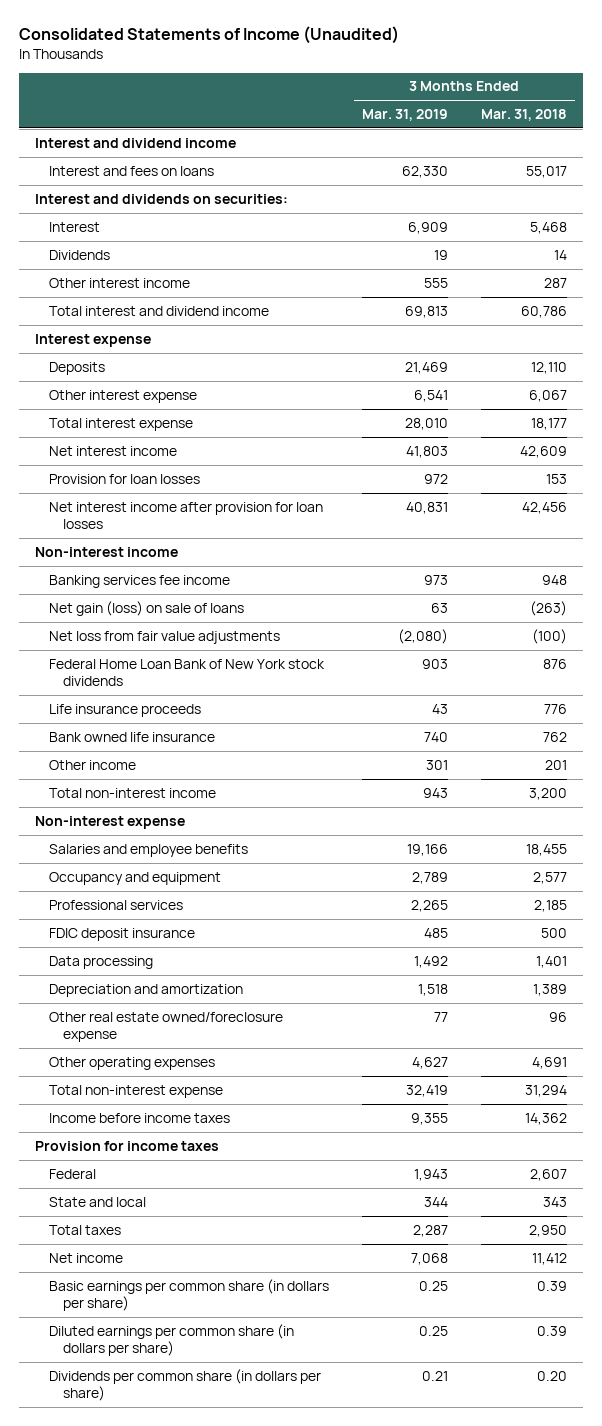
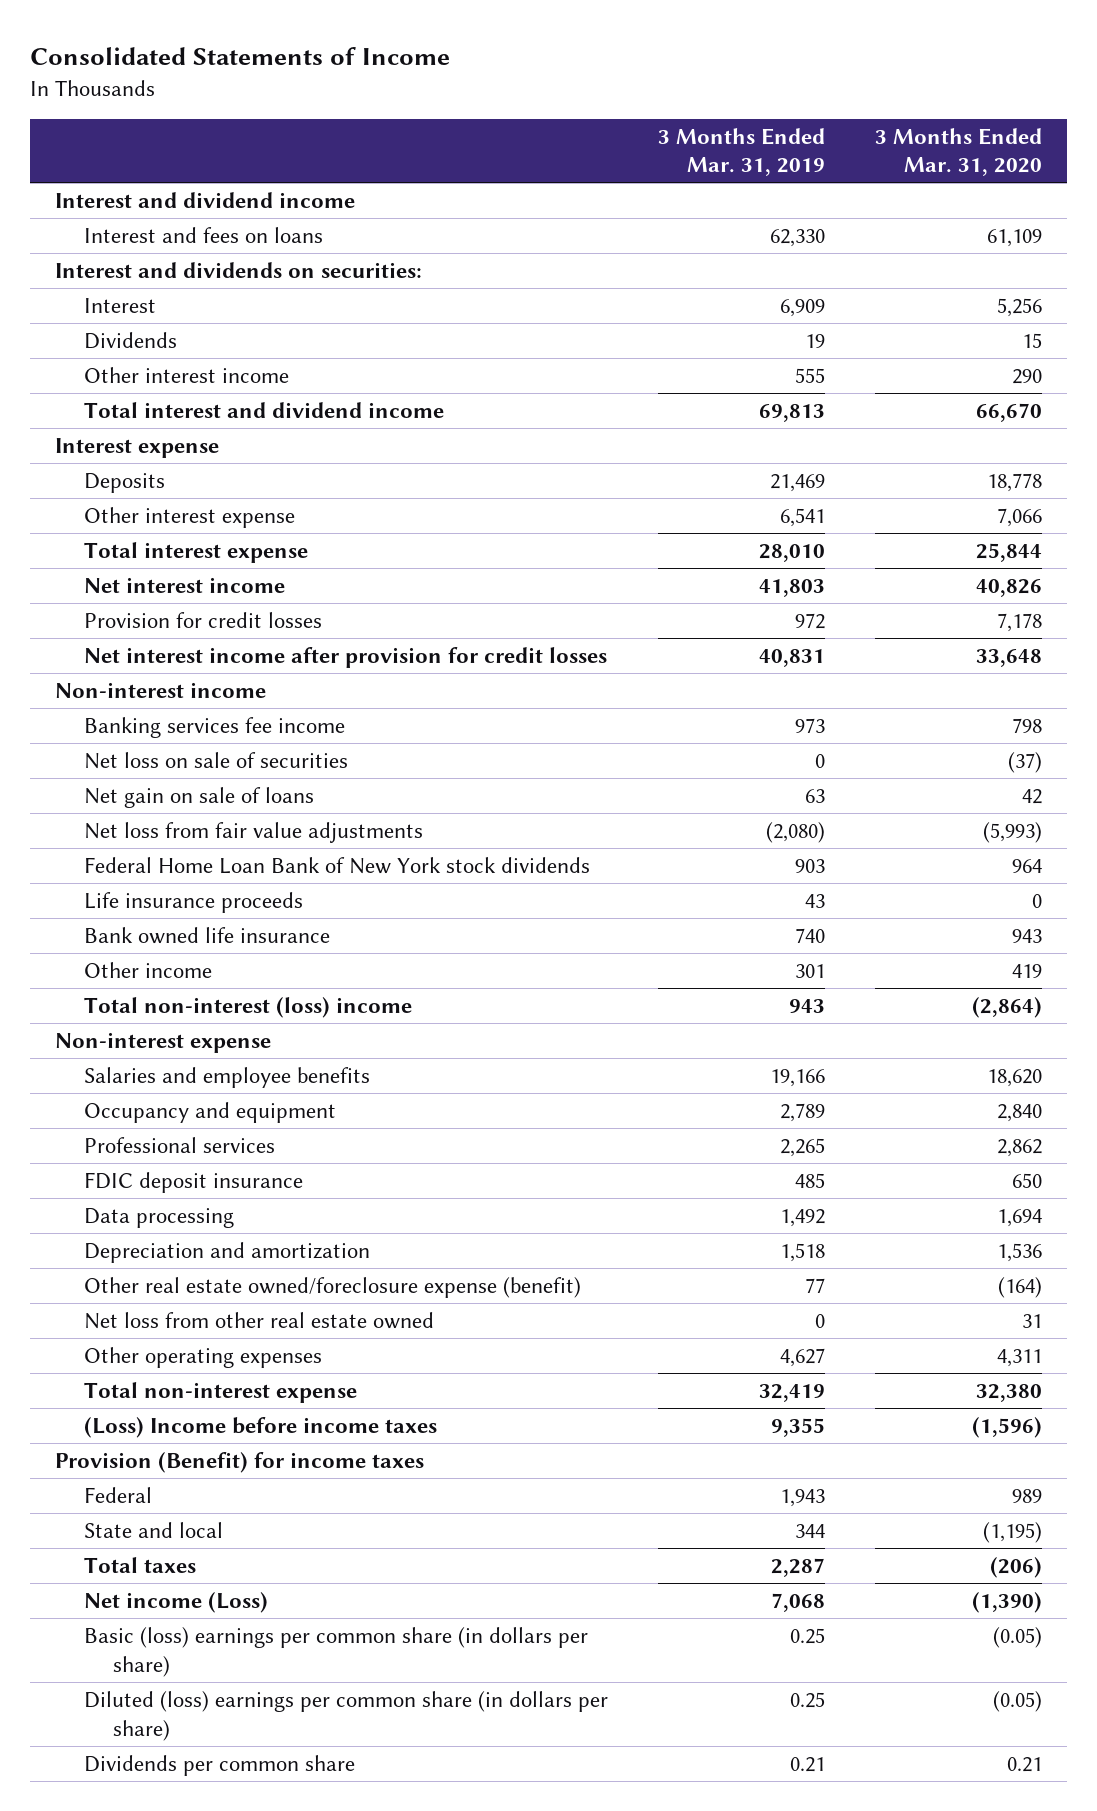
[18,26,399,45] Consolidated Statements of Income (Unaudited) -> [29,47,450,66] Consolidated Statements of Income
[480,108,567,121] Mar. 31, 2018 -> none
none -> [874,127,1042,177] 3 Months Ended Mar. 31, 2020
[49,473,201,484] Provision for loan losses -> [84,611,323,628] Provision for credit losses
[49,501,324,530] Net interest income after provision for loan losses -> [84,646,608,668] Net interest income after provision for credit losses
none -> [84,751,349,769] Net loss on sale of securities
[49,600,245,616] Net gain (loss) on sale of loans -> [84,786,315,808] Net gain on sale of loans
[49,787,217,798] Total non-interest income -> [84,996,413,1018] Total non-interest (loss) income
[49,1011,284,1043] Other real estate owned/foreclosure expense -> [84,1276,582,1298] Other real estate owned/foreclosure expense (benefit)
none -> [84,1311,435,1329] Net loss from other real estate owned
[49,1112,231,1123] Income before income taxes -> [84,1416,438,1438] (Loss) Income before income taxes
[35,1140,220,1151] Provision for income taxes -> [54,1451,424,1473] Provision (Benefit) for income taxes
[49,1252,124,1263] Net income -> [84,1591,269,1613] Net income (Loss)
[49,1278,330,1312] Basic earnings per common share (in dollars per share) -> [84,1626,589,1677] Basic (loss) earnings per common share (in dollars per share)
[49,1323,295,1357] Diluted earnings per common share (in dollars per share) -> [84,1690,609,1741] Diluted (loss) earnings per common share (in dollars per share)
[49,1368,322,1402] Dividends per common share (in dollars per share) -> [84,1754,356,1776] Dividends per common share

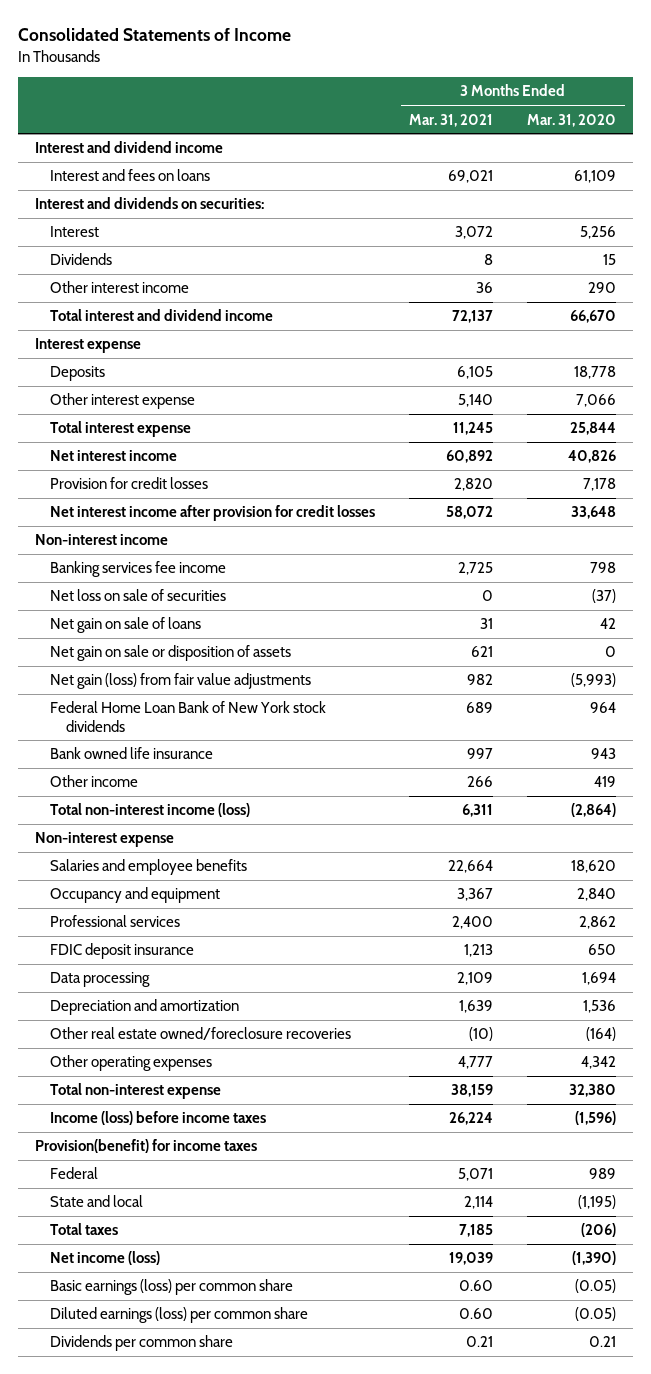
[657,127,825,177] 3 Months Ended Mar. 31, 2019 -> none
none -> [409,113,494,127] Mar. 31, 2021
none -> [50,645,292,662] Net gain on sale or disposition of assets
[84,821,424,843] Net loss from fair value adjustments -> [50,673,312,690] Net gain (loss) from fair value adjustments
[84,891,304,913] Life insurance proceeds -> none
[84,996,413,1018] Total non-interest (loss) income -> [50,803,251,818] Total non-interest income (loss)
[84,1311,435,1329] Net loss from other real estate owned -> none
[84,1276,582,1298] Other real estate owned/foreclosure expense (benefit) -> [50,1027,352,1041] Other real estate owned/foreclosure recoveries
[996,1348,1042,1367] 4,311 -> [581,1056,617,1070] 4,342
[84,1416,438,1438] (Loss) Income before income taxes -> [50,1111,267,1126] Income (loss) before income taxes
[54,1451,424,1473] Provision (Benefit) for income taxes -> [34,1139,257,1154] Provision(benefit) for income taxes
[84,1591,269,1613] Net income (Loss) -> [50,1251,161,1266] Net income (loss)
[84,1626,589,1677] Basic (loss) earnings per common share (in dollars per share) -> [50,1279,294,1296] Basic earnings (loss) per common share
[84,1690,609,1741] Diluted (loss) earnings per common share (in dollars per share) -> [50,1307,309,1324] Diluted earnings (loss) per common share

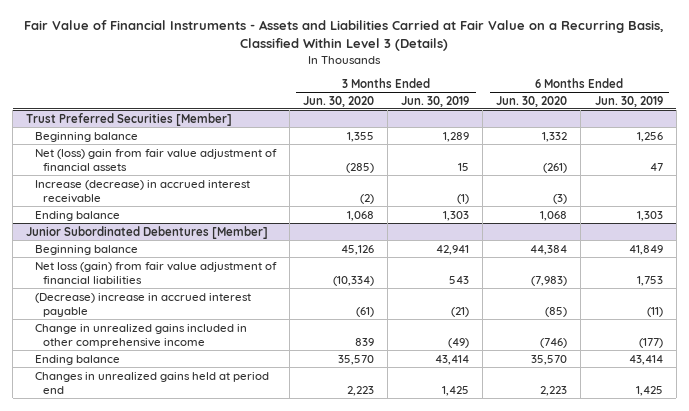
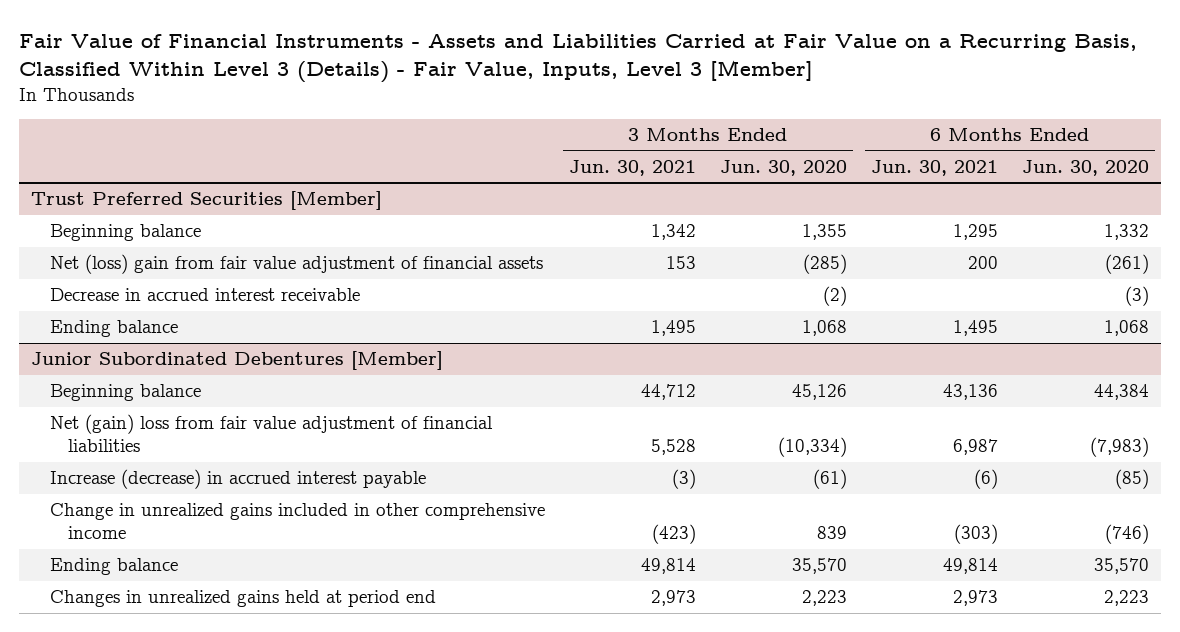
[24,20,665,52] Fair Value of Financial Instruments - Assets and Liabilities Carried at Fair Value on a Recurring Basis, Classified Within Level 3 (Details) -> [19,33,1138,84] Fair Value of Financial Instruments - Assets and Liabilities Carried at Fair Value on a Recurring Basis, Classified Within Level 3 (Details) - Fair Value, Inputs, Level 3 [Member]
[401,95,470,107] Jun. 30, 2019 -> none
[594,95,663,107] Jun. 30, 2019 -> none
none -> [568,159,696,176] Jun. 30, 2021
none -> [870,159,998,176] Jun. 30, 2021
[34,179,250,203] Increase (decrease) in accrued interest receivable -> [49,288,360,302] Decrease in accrued interest receivable
[34,261,277,284] Net loss (gain) from fair value adjustment of financial liabilities -> [49,414,493,453] Net (gain) loss from fair value adjustment of financial liabilities
[34,292,251,317] (Decrease) increase in accrued interest payable -> [49,469,426,490] Increase (decrease) in accrued interest payable

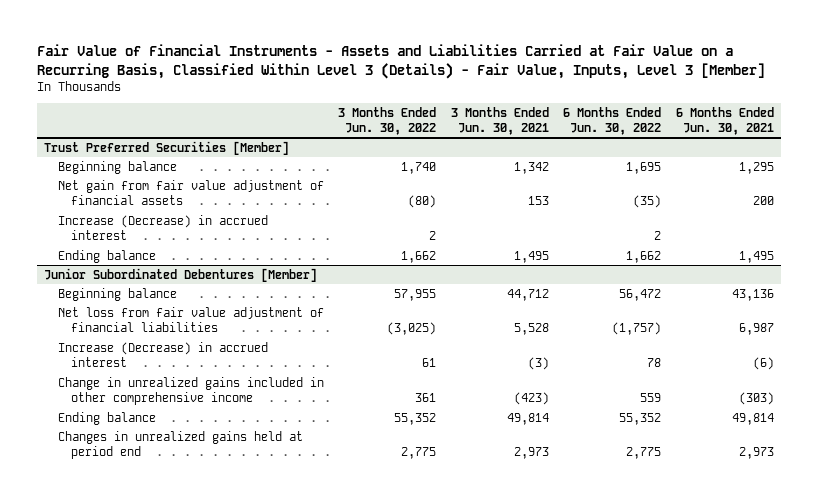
[719,159,847,176] Jun. 30, 2020 -> none
[1021,159,1149,176] Jun. 30, 2020 -> none
none -> [338,106,437,136] 3 Months Ended Jun. 30, 2022
none -> [563,106,662,136] 6 Months Ended Jun. 30, 2022
[49,254,543,275] Net (loss) gain from fair value adjustment of financial assets -> [57,179,324,206] Net gain from fair value adjustment of financial assets
[49,288,360,302] Decrease in accrued interest receivable -> [57,214,268,241] Increase (Decrease) in accrued interest
[49,414,493,453] Net (gain) loss from fair value adjustment of financial liabilities -> [57,306,324,333] Net loss from fair value adjustment of financial liabilities
[49,469,426,490] Increase (decrease) in accrued interest payable -> [57,341,268,368] Increase (Decrease) in accrued interest

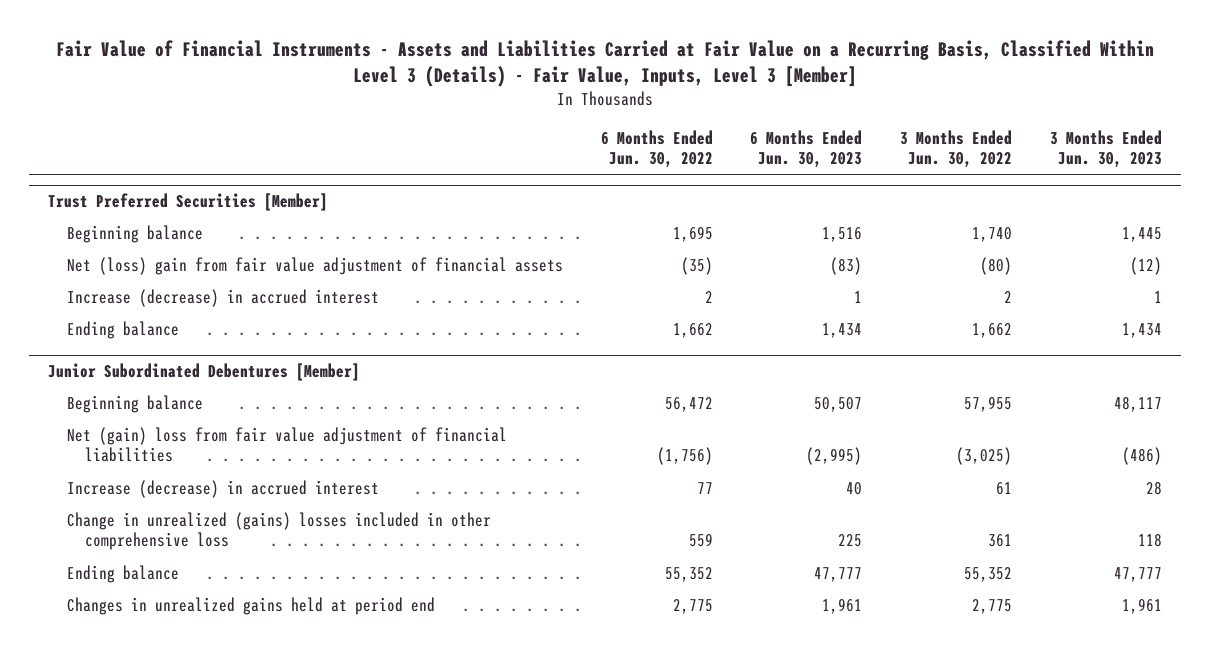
[450,106,549,136] 3 Months Ended Jun. 30, 2021 -> none
[675,106,774,136] 6 Months Ended Jun. 30, 2021 -> none
none -> [750,129,863,169] 6 Months Ended Jun. 30, 2023
none -> [1050,129,1163,169] 3 Months Ended Jun. 30, 2023
[57,179,324,206] Net gain from fair value adjustment of financial assets -> [66,257,563,276] Net (loss) gain from fair value adjustment of financial assets
[57,214,268,241] Increase (Decrease) in accrued interest -> [66,289,379,308] Increase (decrease) in accrued interest
[57,306,324,333] Net loss from fair value adjustment of financial liabilities -> [66,427,507,463] Net (gain) loss from fair value adjustment of financial liabilities
[612,322,662,336] (1,757) -> [656,447,713,466] (1,756)
[57,341,268,368] Increase (Decrease) in accrued interest -> [66,480,379,499] Increase (decrease) in accrued interest
[647,358,662,368] 78 -> [696,482,713,495] 77
[57,376,324,406] Change in unrealized gains included in other comprehensive income -> [66,512,491,551] Change in unrealized (gains) losses included in other comprehensive loss

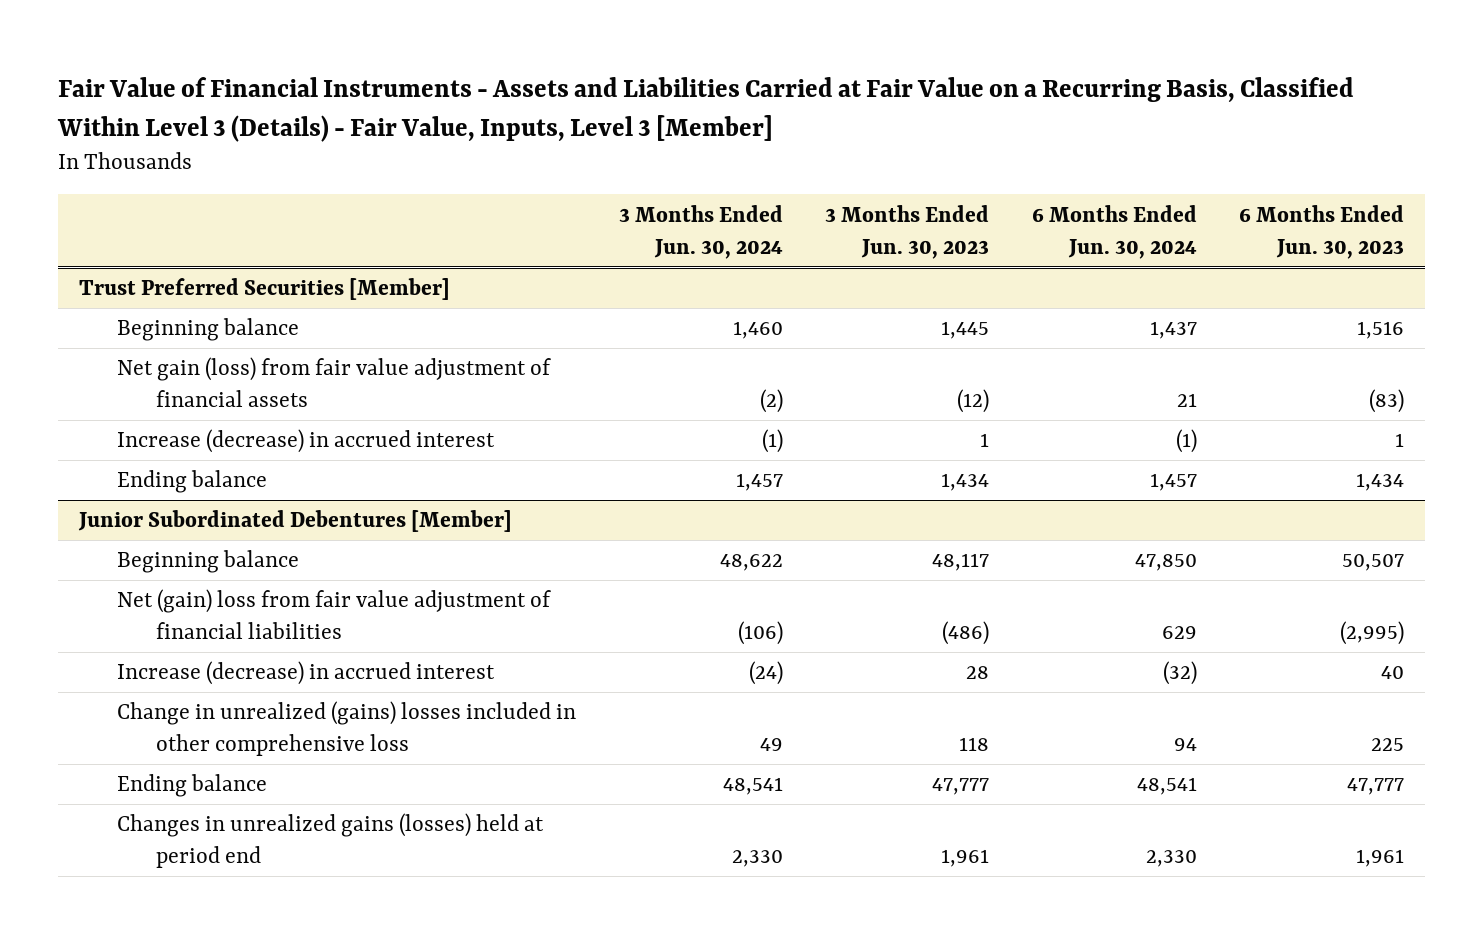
[600,129,713,169] 6 Months Ended Jun. 30, 2022 -> none
[900,129,1013,169] 3 Months Ended Jun. 30, 2022 -> none
none -> [618,204,783,259] 3 Months Ended Jun. 30, 2024
none -> [1031,204,1197,259] 6 Months Ended Jun. 30, 2024
[66,257,563,276] Net (loss) gain from fair value adjustment of financial assets -> [117,357,552,408] Net gain (loss) from fair value adjustment of financial assets
[66,597,435,616] Changes in unrealized gains held at period end -> [117,813,545,869] Changes in unrealized gains (losses) held at period end

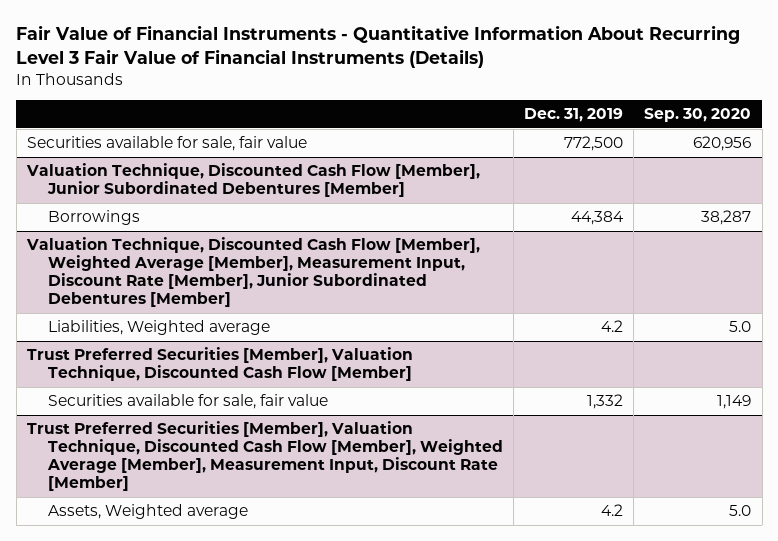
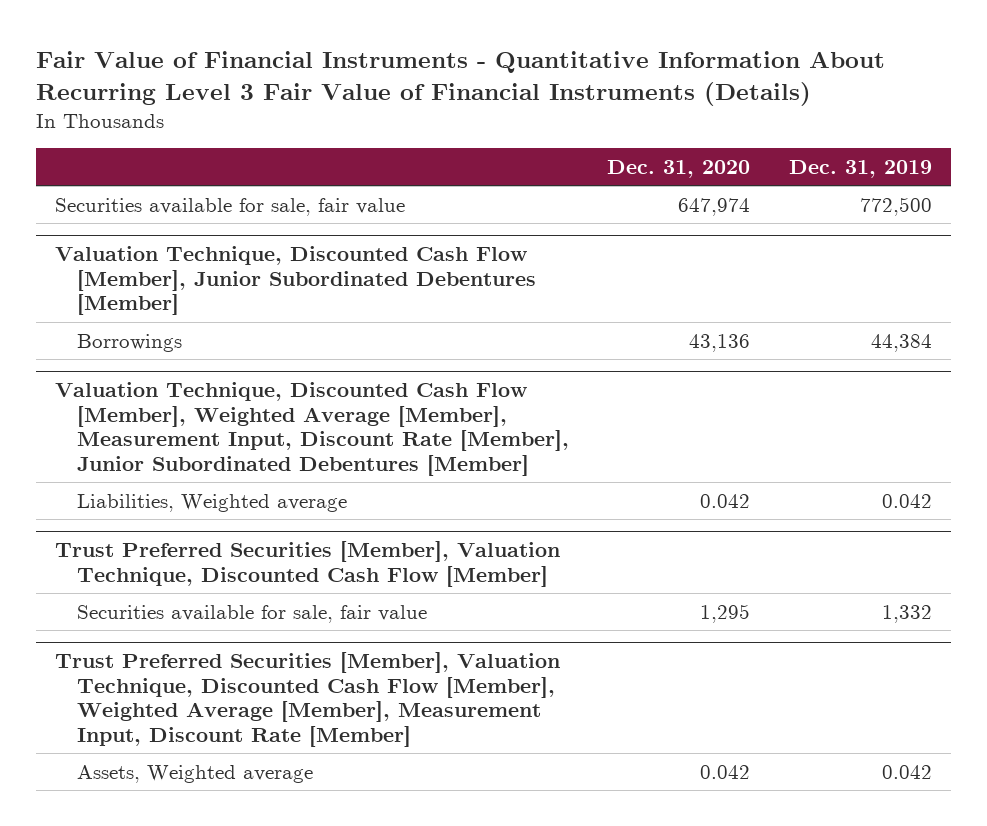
[644,108,752,123] Sep. 30, 2020 -> none
none -> [607,159,751,178] Dec. 31, 2020
[601,320,624,333] 4.2 -> [881,493,932,508] 0.042
[601,504,624,517] 4.2 -> [881,764,932,779] 0.042

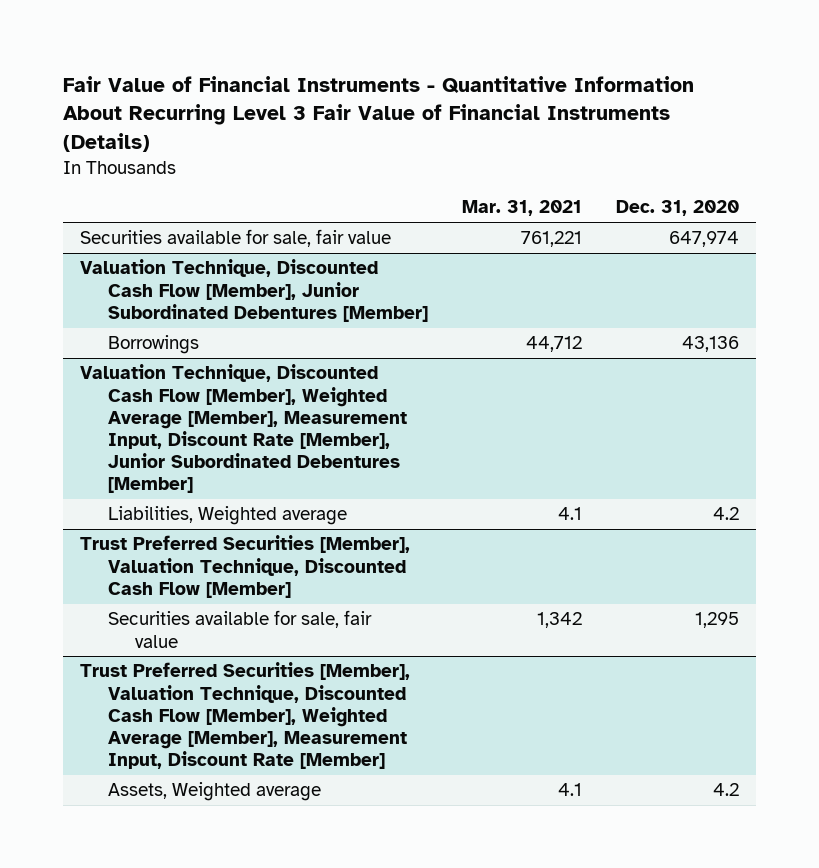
[788,159,932,178] Dec. 31, 2019 -> none
none -> [461,200,582,217] Mar. 31, 2021
[700,493,751,508] 0.042 -> [712,507,739,521] 4.2
[700,764,751,779] 0.042 -> [712,783,739,797] 4.2

